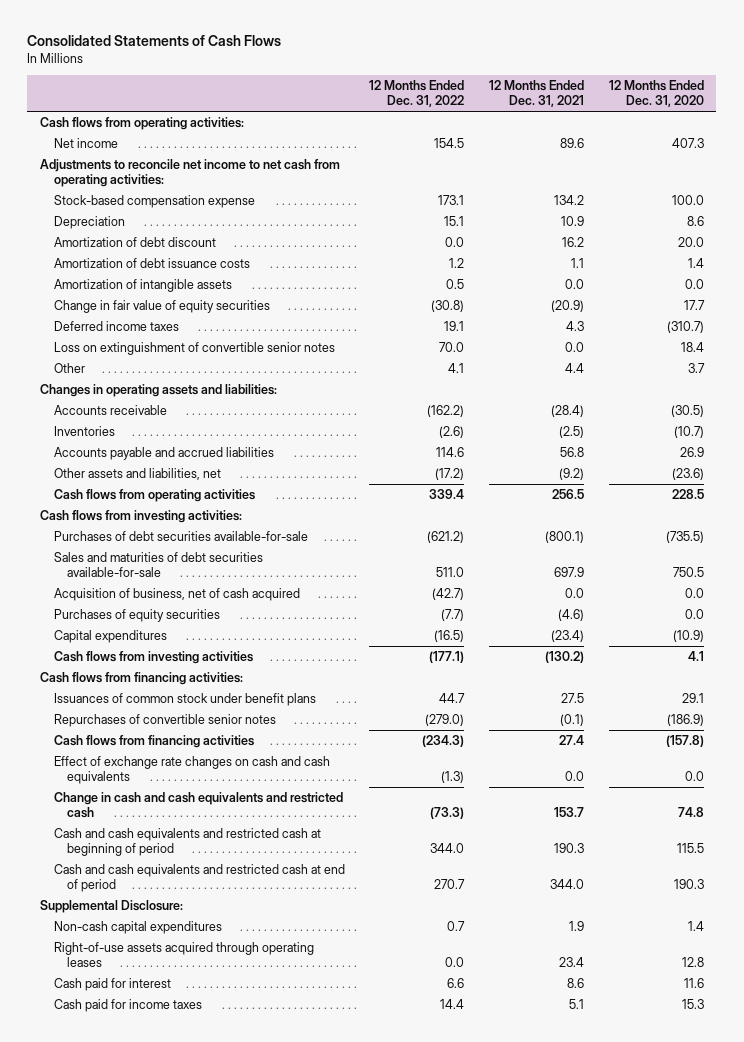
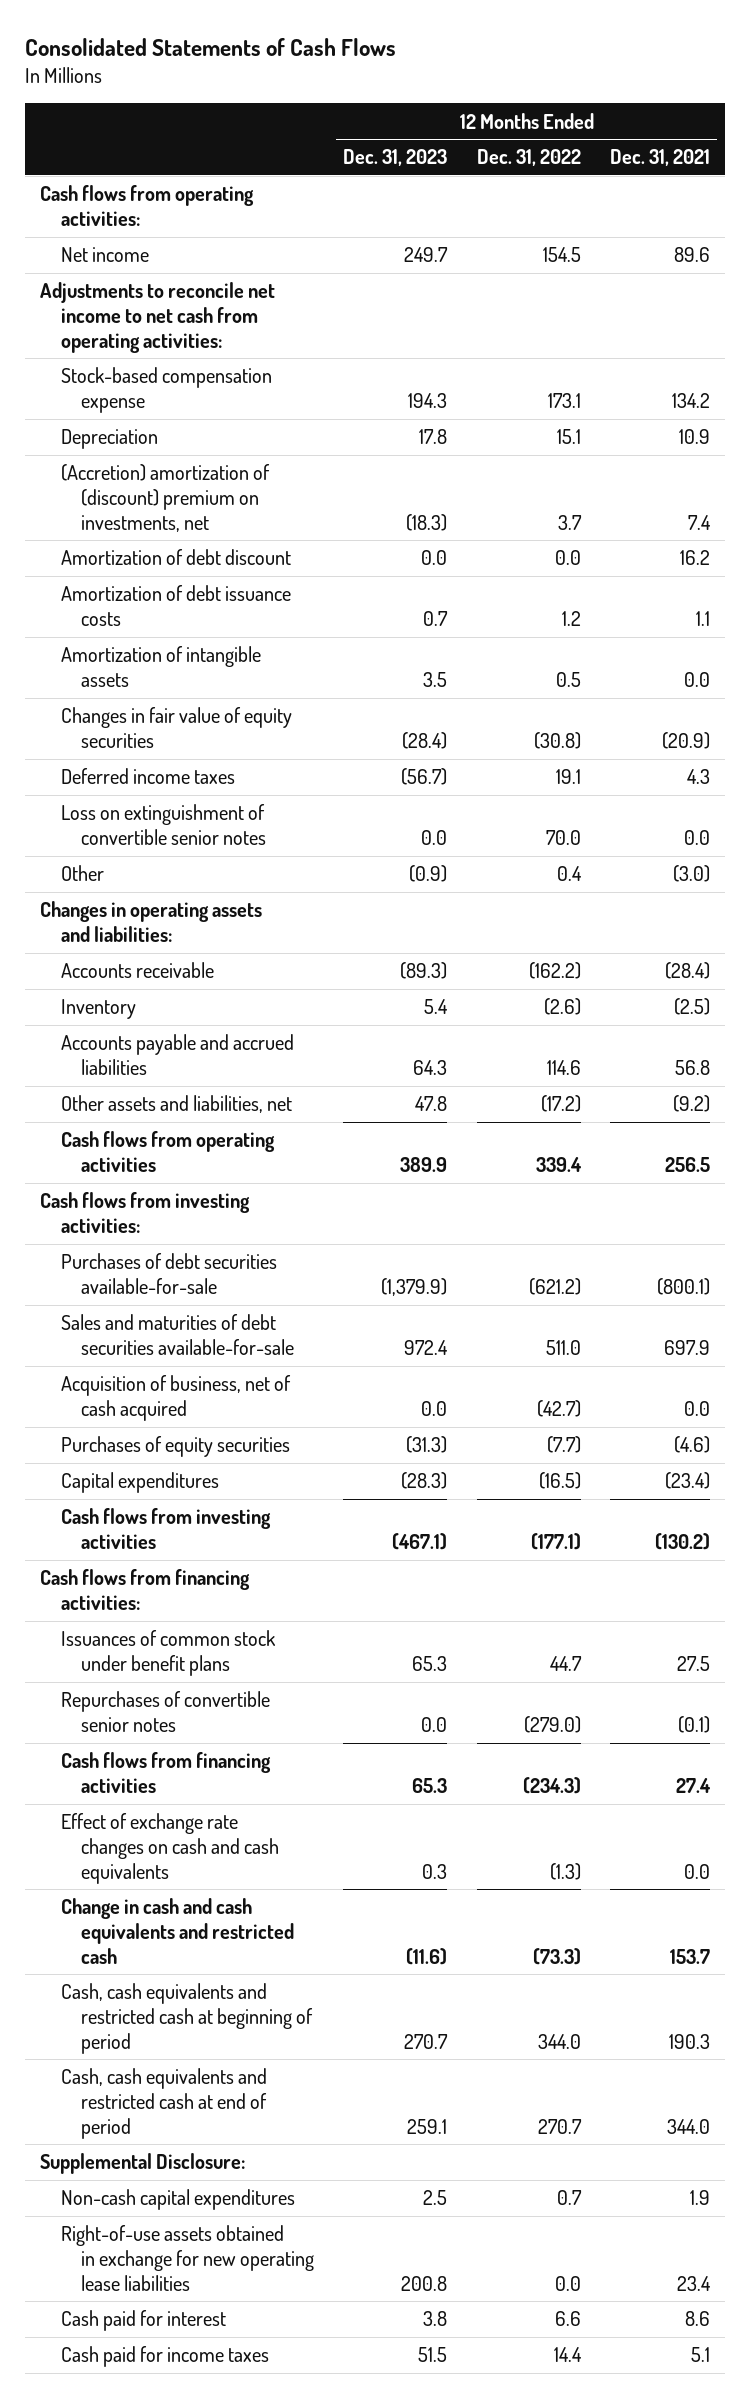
[608,80,704,108] 12 Months Ended Dec. 31, 2020 -> none
none -> [343,149,448,167] Dec. 31, 2023
none -> [60,464,270,532] (Accretion) amortization of (discount) premium on investments, net
[53,300,270,314] Change in fair value of equity securities -> [60,707,292,748] Changes in fair value of equity securities
[448,363,465,374] 4.1 -> [556,866,582,882] 0.4
[565,363,585,374] 4.4 -> [673,865,711,883] (3.0)
[53,426,115,437] Inventories -> [60,999,136,1020] Inventory
[53,828,321,857] Cash and cash equivalents and restricted cash at beginning of period -> [60,1983,314,2054] Cash, cash equivalents and restricted cash at beginning of period
[53,864,345,893] Cash and cash equivalents and restricted cash at end of period -> [60,2068,268,2139] Cash, cash equivalents and restricted cash at end of period
[53,942,314,968] Right-of-use assets acquired through operating leases -> [60,2225,315,2291] Right-of-use assets obtained in exchange for new operating lease liabilities

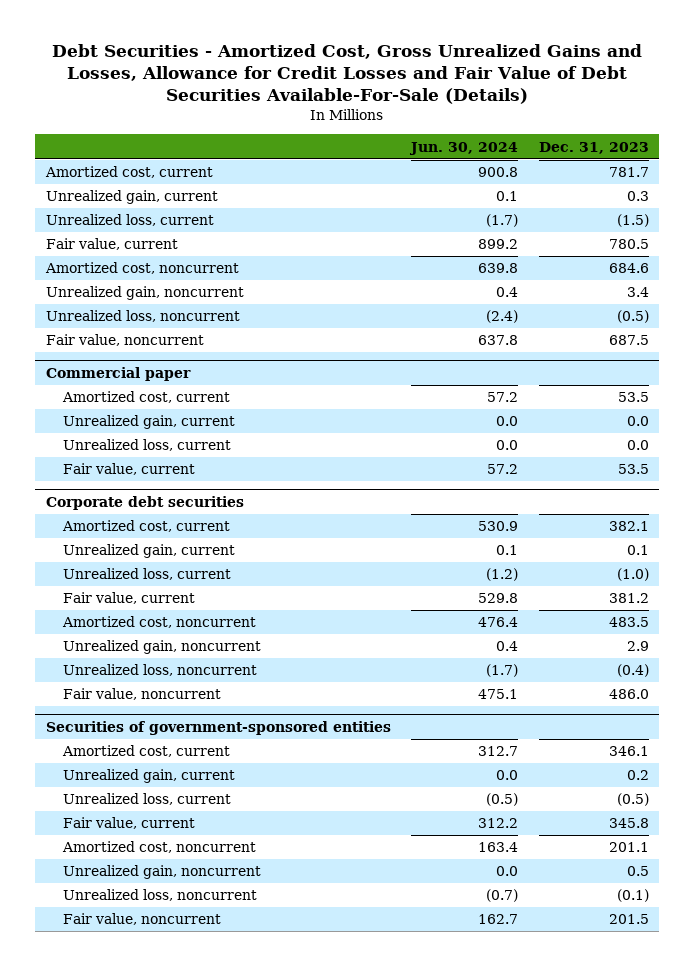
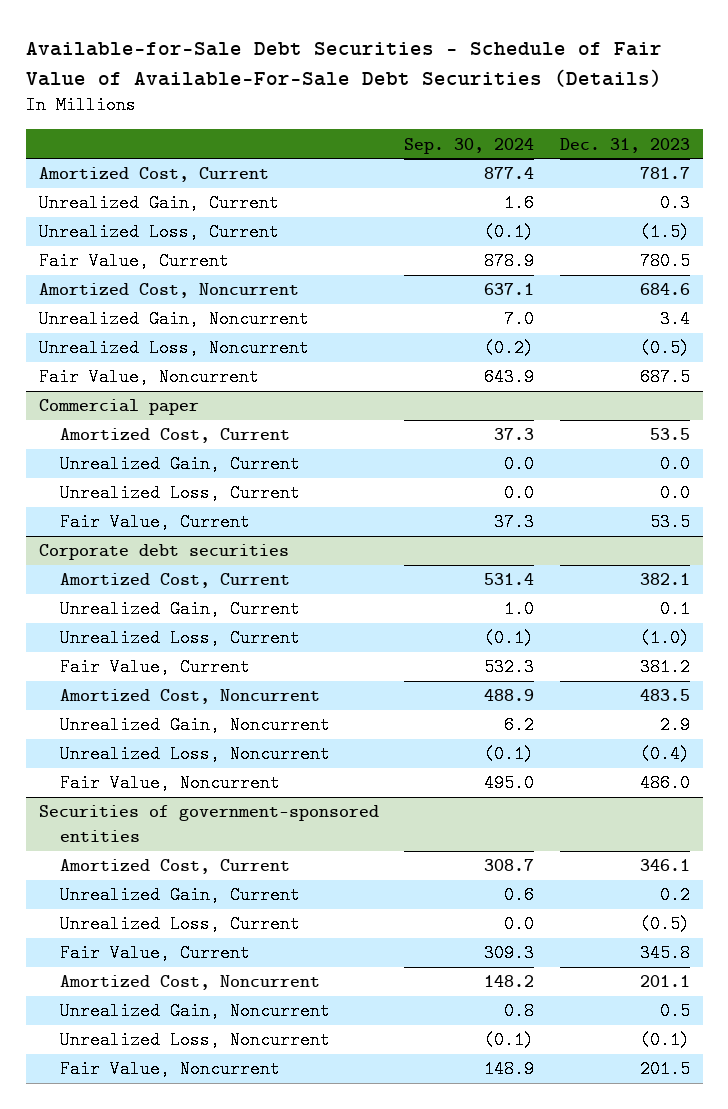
[52,44,643,105] Debt Securities - Amortized Cost, Gross Unrealized Gains and Losses, Allowance for Credit Losses and Fair Value of Debt Securities Available-For-Sale (Details) -> [25,42,662,87] Available-for-Sale Debt Securities - Schedule of Fair Value of Available-For-Sale Debt Securities (Details)
[409,141,519,155] Jun. 30, 2024 -> none
none -> [404,137,535,154] Sep. 30, 2024
[44,166,213,179] Amortized cost, current -> [38,167,269,183] Amortized Cost, Current
[45,190,218,205] Unrealized gain, current -> [38,194,279,213] Unrealized Gain, Current
[45,214,214,227] Unrealized loss, current -> [38,223,279,242] Unrealized Loss, Current
[45,238,178,251] Fair value, current -> [38,252,229,271] Fair Value, Current
[44,262,239,275] Amortized cost, noncurrent -> [38,283,299,299] Amortized Cost, Noncurrent
[45,286,244,301] Unrealized gain, noncurrent -> [38,310,309,329] Unrealized Gain, Noncurrent
[45,310,240,323] Unrealized loss, noncurrent -> [38,339,309,358] Unrealized Loss, Noncurrent
[45,334,204,347] Fair value, noncurrent -> [38,368,259,387] Fair Value, Noncurrent
[61,391,230,404] Amortized cost, current -> [60,428,291,444] Amortized Cost, Current
[62,415,235,430] Unrealized gain, current -> [60,455,301,474] Unrealized Gain, Current
[62,439,231,452] Unrealized loss, current -> [60,484,301,503] Unrealized Loss, Current
[62,463,195,476] Fair value, current -> [60,513,251,532] Fair Value, Current
[61,520,230,533] Amortized cost, current -> [60,573,291,589] Amortized Cost, Current
[62,544,235,559] Unrealized gain, current -> [60,600,301,619] Unrealized Gain, Current
[62,568,231,581] Unrealized loss, current -> [60,629,301,648] Unrealized Loss, Current
[62,592,195,605] Fair value, current -> [60,658,251,677] Fair Value, Current
[61,616,256,629] Amortized cost, noncurrent -> [60,689,321,705] Amortized Cost, Noncurrent
[62,640,261,655] Unrealized gain, noncurrent -> [60,716,331,735] Unrealized Gain, Noncurrent
[62,664,257,677] Unrealized loss, noncurrent -> [60,745,331,764] Unrealized Loss, Noncurrent
[62,688,221,701] Fair value, noncurrent -> [60,774,281,793] Fair Value, Noncurrent
[61,745,230,758] Amortized cost, current -> [60,859,291,875] Amortized Cost, Current
[62,769,235,784] Unrealized gain, current -> [60,886,301,905] Unrealized Gain, Current
[62,793,231,806] Unrealized loss, current -> [60,915,301,934] Unrealized Loss, Current
[62,817,195,830] Fair value, current -> [60,944,251,963] Fair Value, Current
[61,841,256,854] Amortized cost, noncurrent -> [60,975,321,991] Amortized Cost, Noncurrent
[62,865,261,880] Unrealized gain, noncurrent -> [60,1002,331,1021] Unrealized Gain, Noncurrent
[62,889,257,902] Unrealized loss, noncurrent -> [60,1031,331,1050] Unrealized Loss, Noncurrent
[62,913,221,926] Fair value, noncurrent -> [60,1060,281,1079] Fair Value, Noncurrent

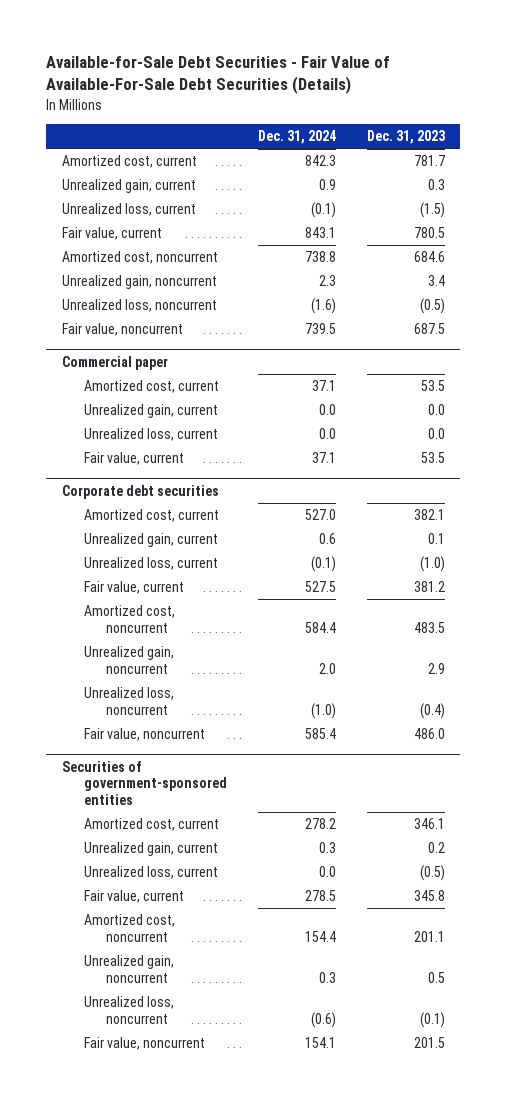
[25,42,662,87] Available-for-Sale Debt Securities - Schedule of Fair Value of Available-For-Sale Debt Securities (Details) -> [46,56,391,95] Available-for-Sale Debt Securities - Fair Value of Available-For-Sale Debt Securities (Details)
[404,137,535,154] Sep. 30, 2024 -> none
none -> [257,130,336,145] Dec. 31, 2024
[38,167,269,183] Amortized Cost, Current -> [61,155,197,169] Amortized cost, current
[38,194,279,213] Unrealized Gain, Current -> [61,179,196,194] Unrealized gain, current
[38,223,279,242] Unrealized Loss, Current -> [61,203,196,217] Unrealized loss, current
[38,252,229,271] Fair Value, Current -> [61,227,162,241] Fair value, current
[38,283,299,299] Amortized Cost, Noncurrent -> [61,251,218,265] Amortized cost, noncurrent
[38,310,309,329] Unrealized Gain, Noncurrent -> [61,275,217,290] Unrealized gain, noncurrent
[38,339,309,358] Unrealized Loss, Noncurrent -> [61,299,217,313] Unrealized loss, noncurrent
[38,368,259,387] Fair Value, Noncurrent -> [61,323,183,337] Fair value, noncurrent
[60,428,291,444] Amortized Cost, Current -> [83,380,219,394] Amortized cost, current
[60,455,301,474] Unrealized Gain, Current -> [83,404,218,419] Unrealized gain, current
[60,484,301,503] Unrealized Loss, Current -> [83,428,218,442] Unrealized loss, current
[60,513,251,532] Fair Value, Current -> [83,452,184,466] Fair value, current
[60,573,291,589] Amortized Cost, Current -> [83,509,219,523] Amortized cost, current
[60,600,301,619] Unrealized Gain, Current -> [83,533,218,548] Unrealized gain, current
[60,629,301,648] Unrealized Loss, Current -> [83,557,218,571] Unrealized loss, current
[60,658,251,677] Fair Value, Current -> [83,581,184,595] Fair value, current
[60,689,321,705] Amortized Cost, Noncurrent -> [83,605,175,633] Amortized cost, noncurrent
[60,716,331,735] Unrealized Gain, Noncurrent -> [83,646,174,674] Unrealized gain, noncurrent
[60,745,331,764] Unrealized Loss, Noncurrent -> [83,687,174,715] Unrealized loss, noncurrent
[60,774,281,793] Fair Value, Noncurrent -> [83,728,205,742] Fair value, noncurrent
[60,859,291,875] Amortized Cost, Current -> [83,818,219,832] Amortized cost, current
[60,886,301,905] Unrealized Gain, Current -> [83,842,218,857] Unrealized gain, current
[60,915,301,934] Unrealized Loss, Current -> [83,866,218,880] Unrealized loss, current
[60,944,251,963] Fair Value, Current -> [83,890,184,904] Fair value, current
[60,975,321,991] Amortized Cost, Noncurrent -> [83,914,175,942] Amortized cost, noncurrent
[60,1002,331,1021] Unrealized Gain, Noncurrent -> [83,955,174,983] Unrealized gain, noncurrent
[60,1031,331,1050] Unrealized Loss, Noncurrent -> [83,996,174,1024] Unrealized loss, noncurrent
[60,1060,281,1079] Fair Value, Noncurrent -> [83,1037,205,1051] Fair value, noncurrent

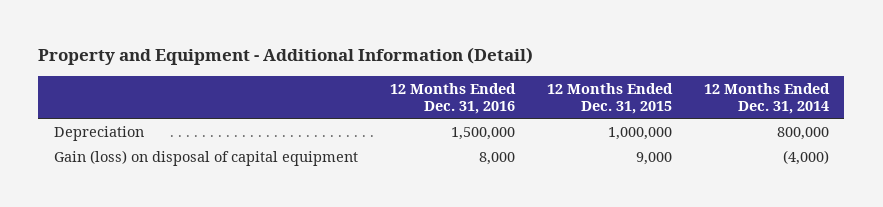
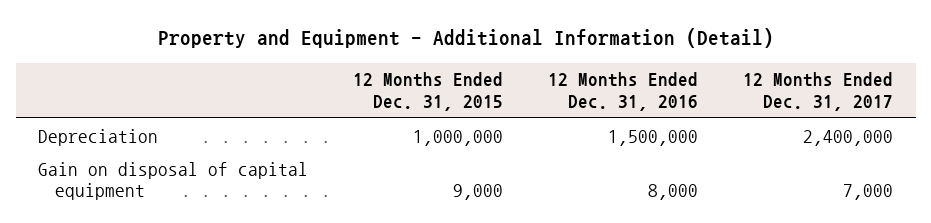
[703,82,830,114] 12 Months Ended Dec. 31, 2014 -> none
none -> [743,72,894,112] 12 Months Ended Dec. 31, 2017
[54,149,359,166] Gain (loss) on disposal of capital equipment -> [38,161,309,201] Gain on disposal of capital equipment

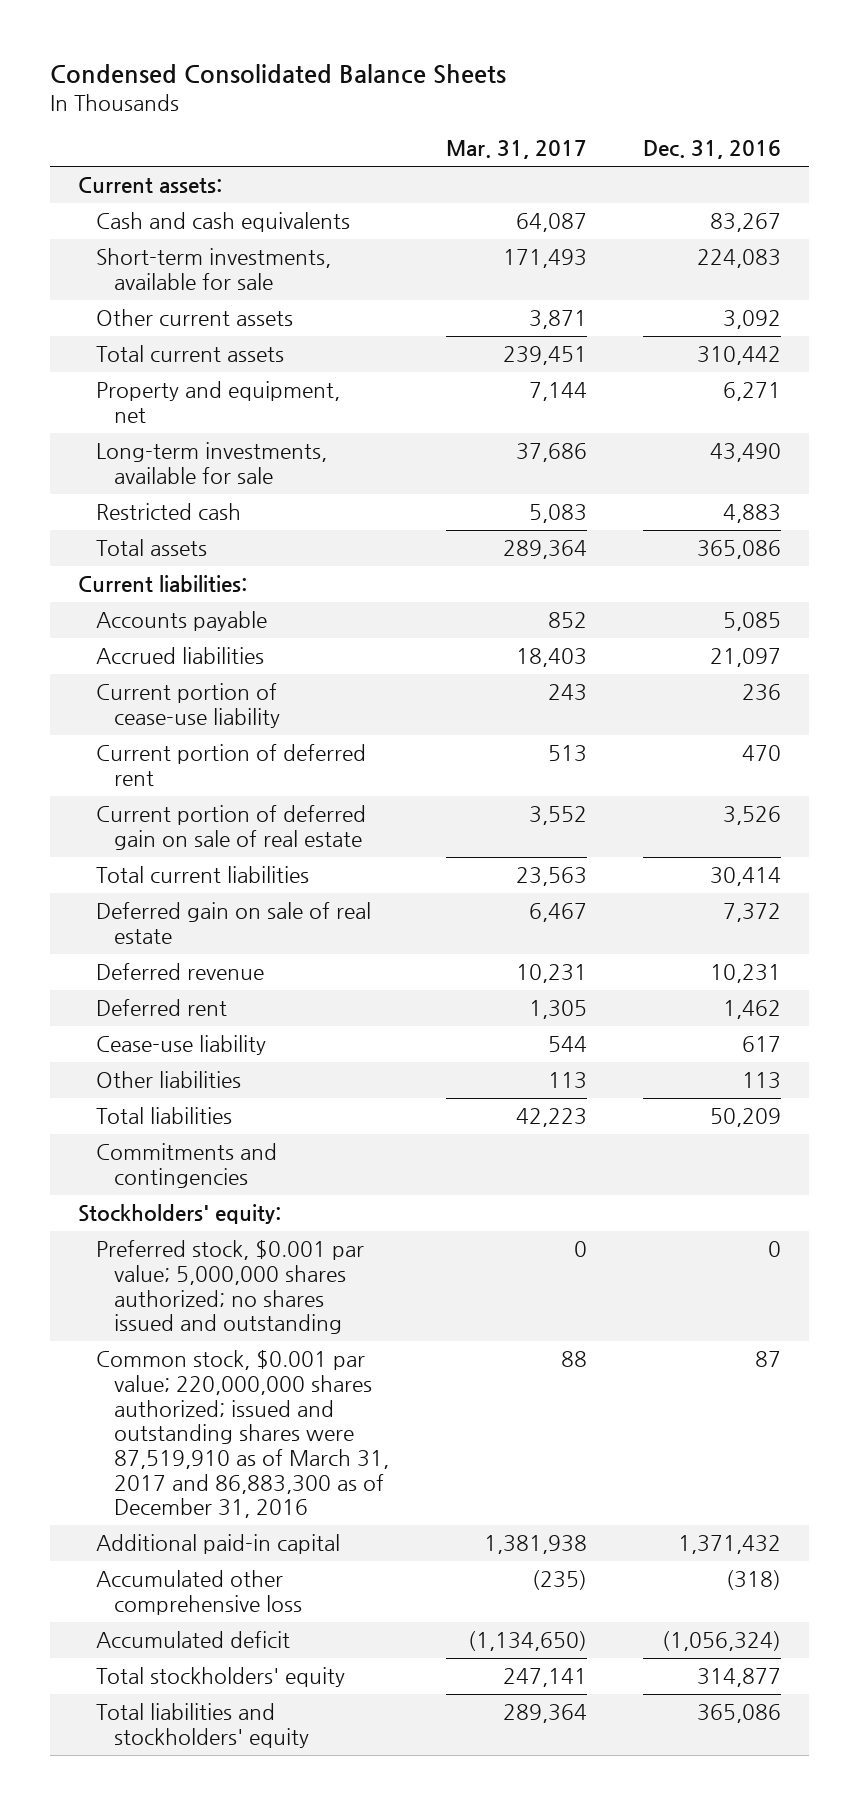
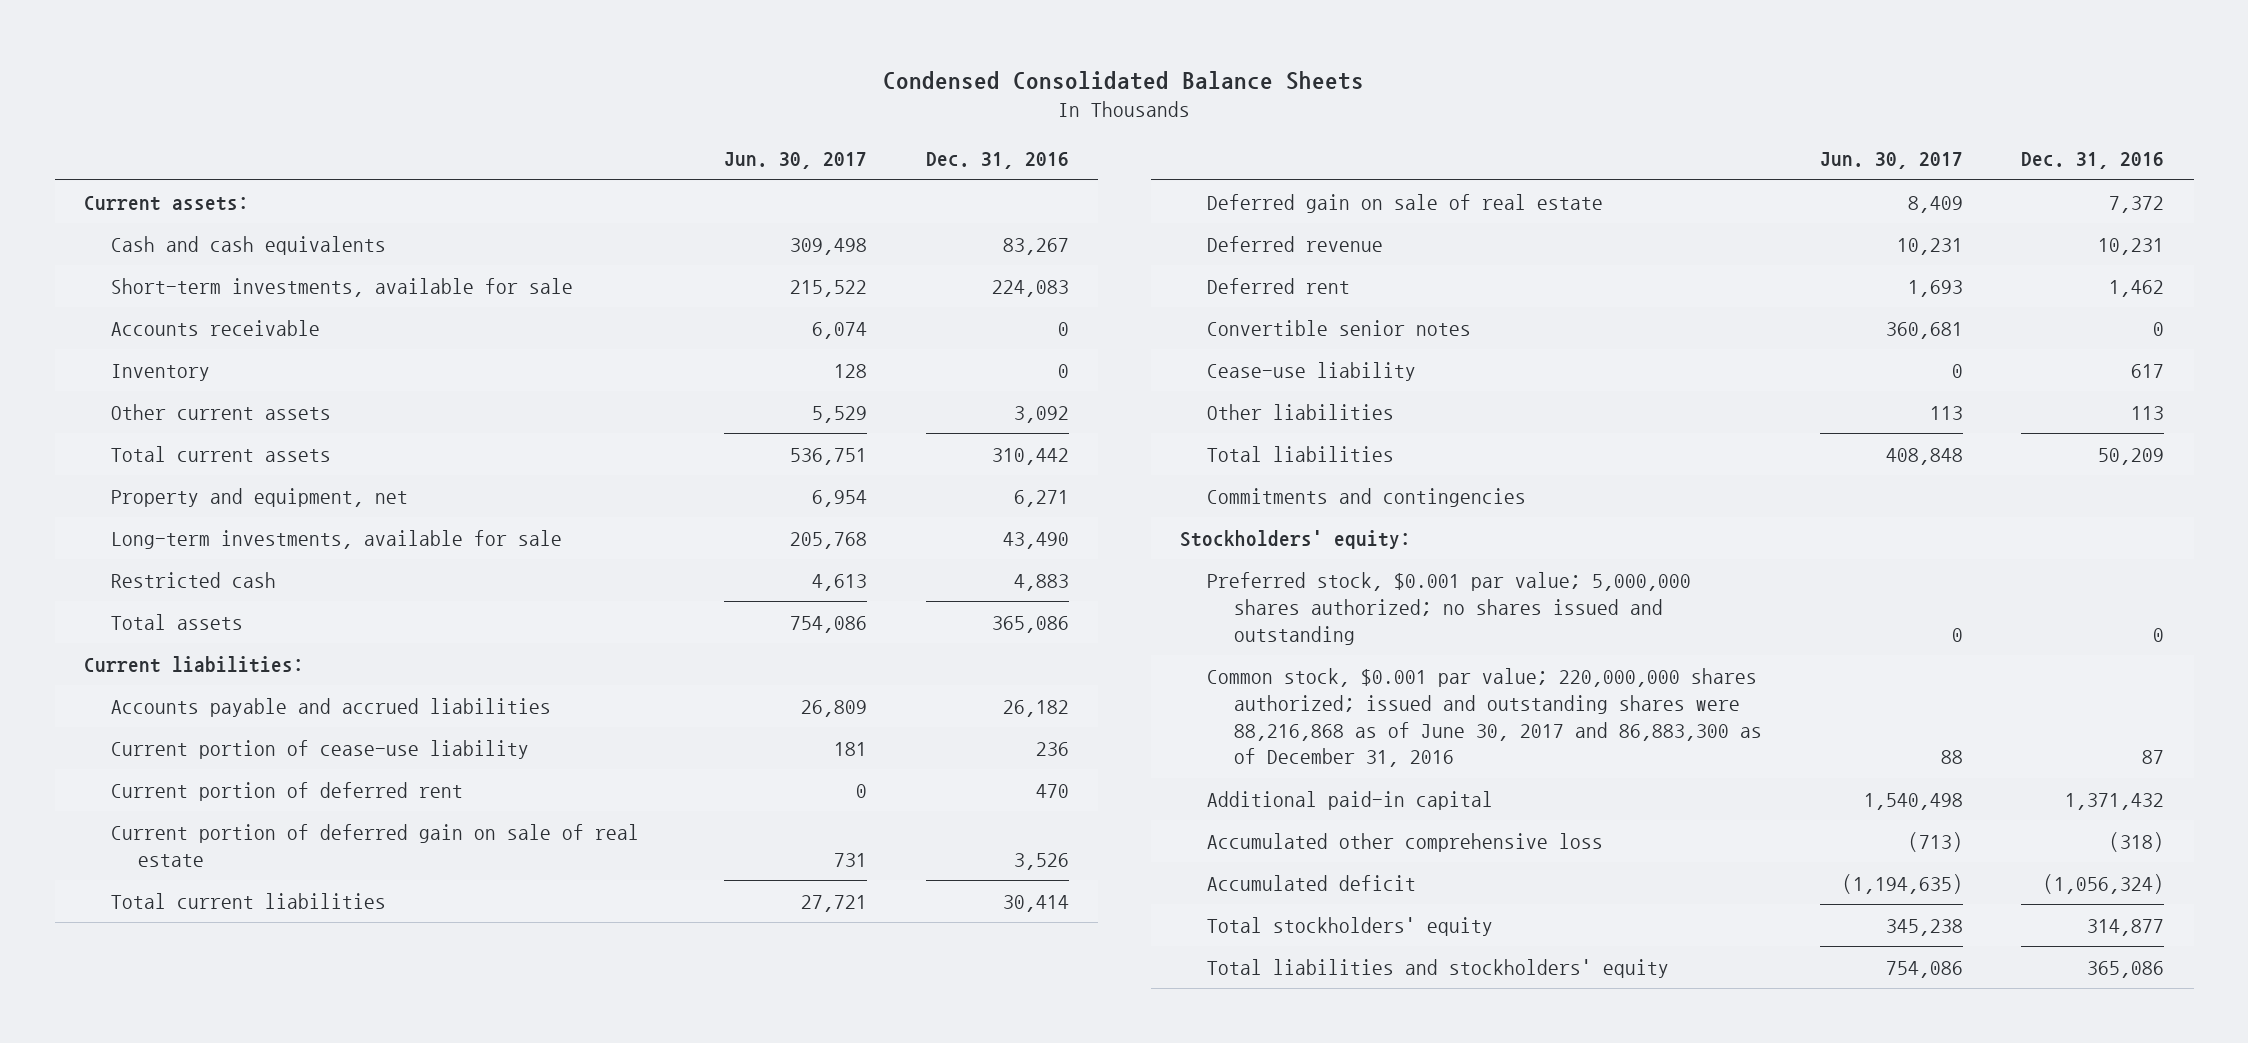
[445,140,587,160] Mar. 31, 2017 -> none
none -> [724,152,868,170] Jun. 30, 2017
none -> [110,320,320,337] Accounts receivable
none -> [110,364,210,382] Inventory
[96,611,268,632] Accounts payable -> none
[96,647,265,665] Accrued liabilities -> none
none -> [110,698,551,718] Accounts payable and accrued liabilities
none -> [1206,320,1471,337] Convertible senior notes
[96,1350,390,1519] Common stock, $0.001 par value; 220,000,000 shares authorized; issued and outstanding shares were 87,519,910 as of March 31, 2017 and 86,883,300 as of December 31, 2016 -> [1206,668,1762,768] Common stock, $0.001 par value; 220,000,000 shares authorized; issued and outstanding shares were 88,216,868 as of June 30, 2017 and 86,883,300 as of December 31, 2016

